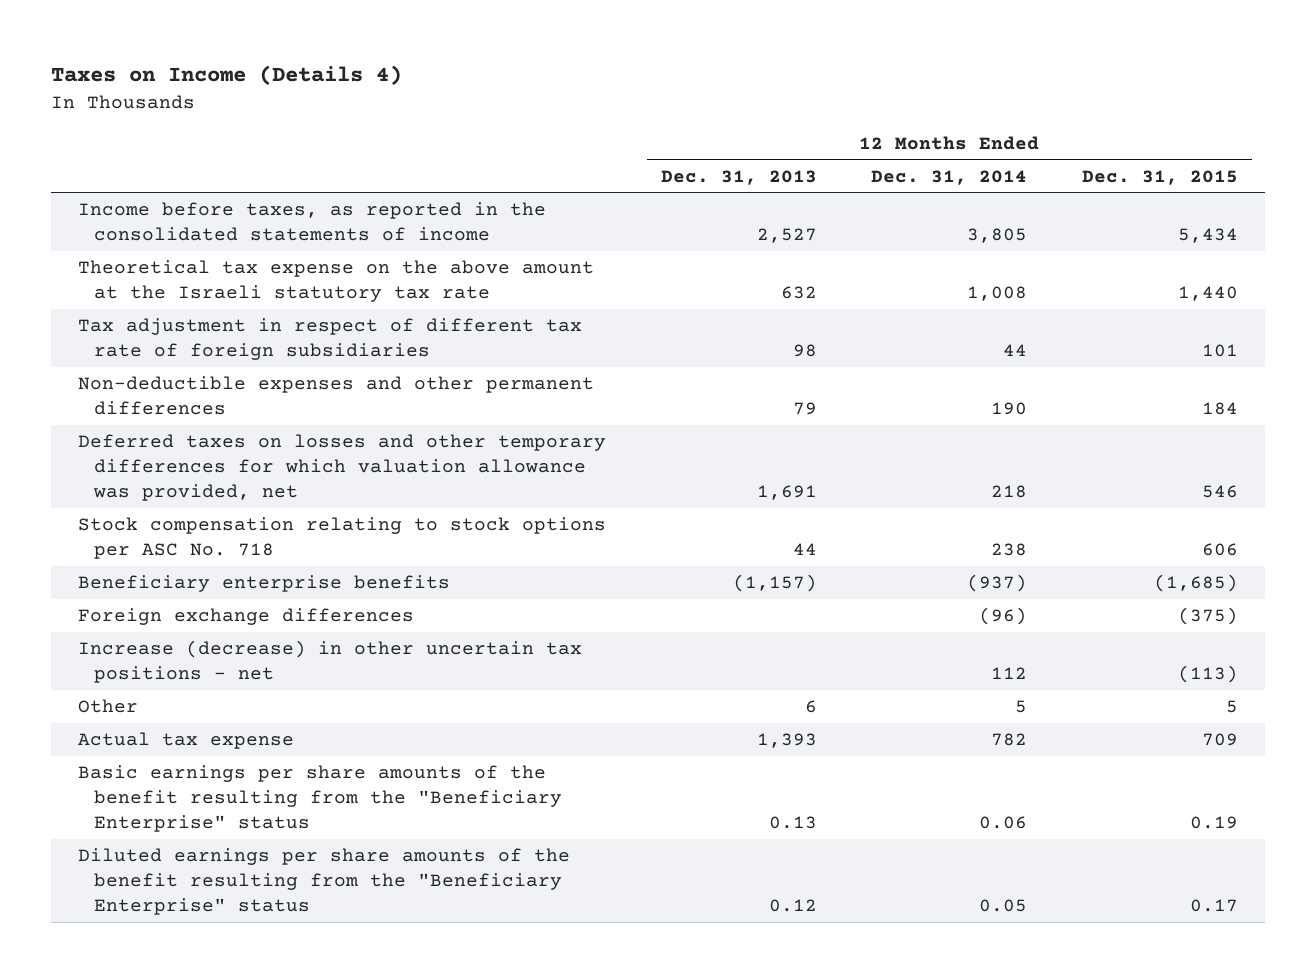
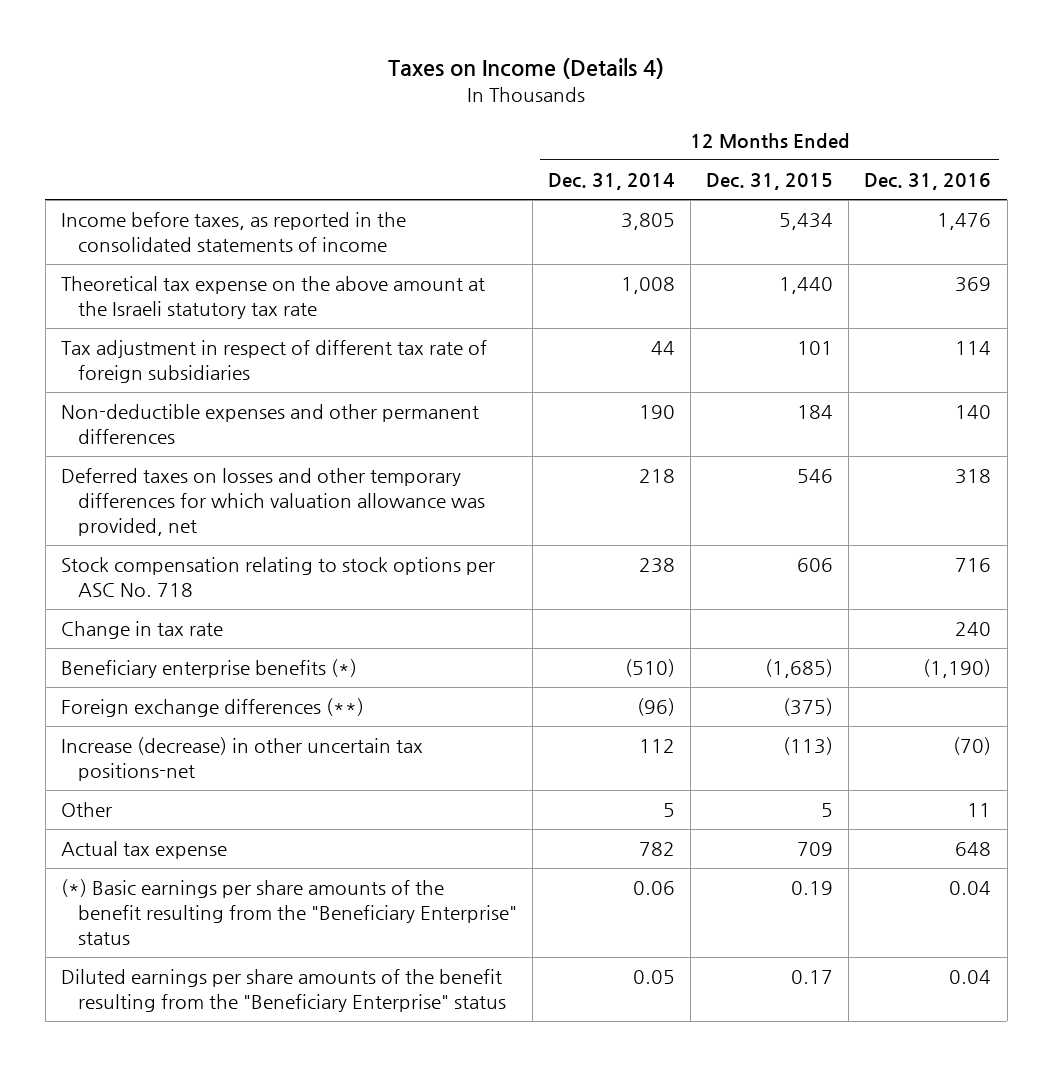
[660,169,817,185] Dec. 31, 2013 -> none
none -> [864,173,992,191] Dec. 31, 2016
none -> [60,621,223,640] Change in tax rate
[78,574,451,592] Beneficiary enterprise benefits -> [60,659,357,679] Beneficiary enterprise benefits (*)
[967,573,1028,592] (937) -> [625,659,676,678] (510)
[78,607,415,625] Foreign exchange differences -> [60,698,364,718] Foreign exchange differences (**)
[78,639,583,683] Increase (decrease) in other uncertain tax positions - net -> [60,737,423,782] Increase (decrease) in other uncertain tax positions-net
[78,764,562,833] Basic earnings per share amounts of the benefit resulting from the "Beneficiary Enterprise" status -> [60,879,517,946] (*) Basic earnings per share amounts of the benefit resulting from the "Beneficiary Enterprise" status

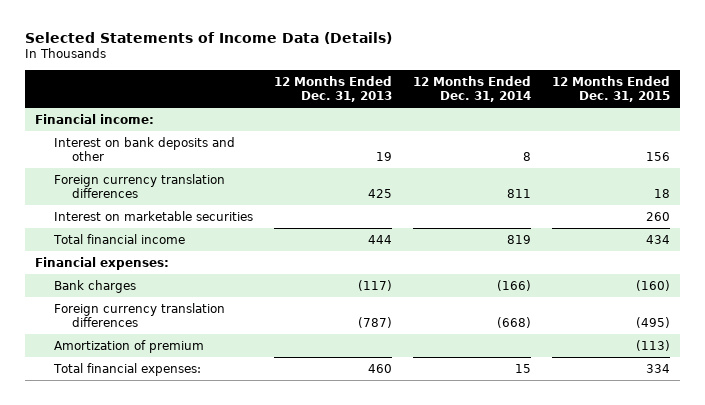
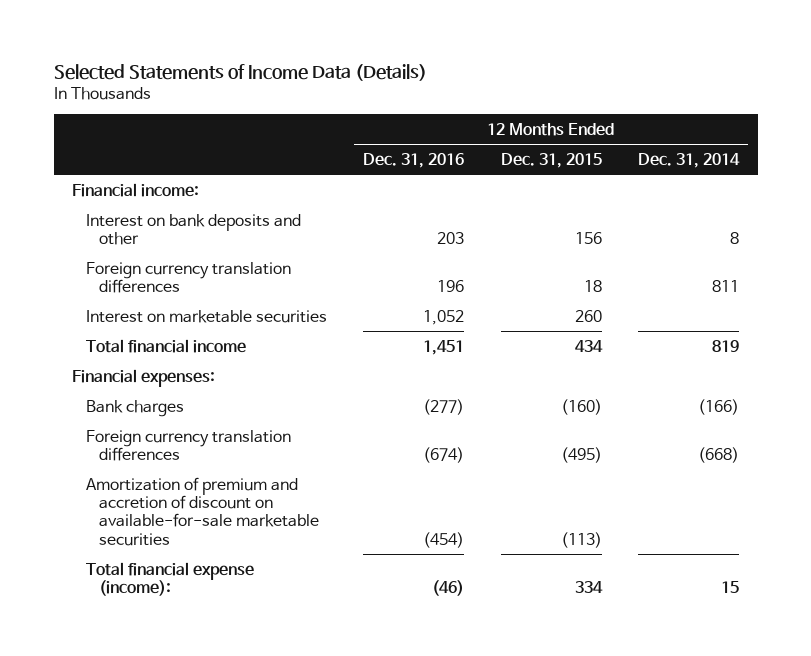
[273,75,392,102] 12 Months Ended Dec. 31, 2013 -> none
none -> [363,152,465,168] Dec. 31, 2016
[53,339,204,353] Amortization of premium -> [85,476,320,546] Amortization of premium and accretion of discount on available-for-sale marketable securities
[52,362,201,376] Total financial expenses: -> [85,561,254,596] Total financial expense (income):

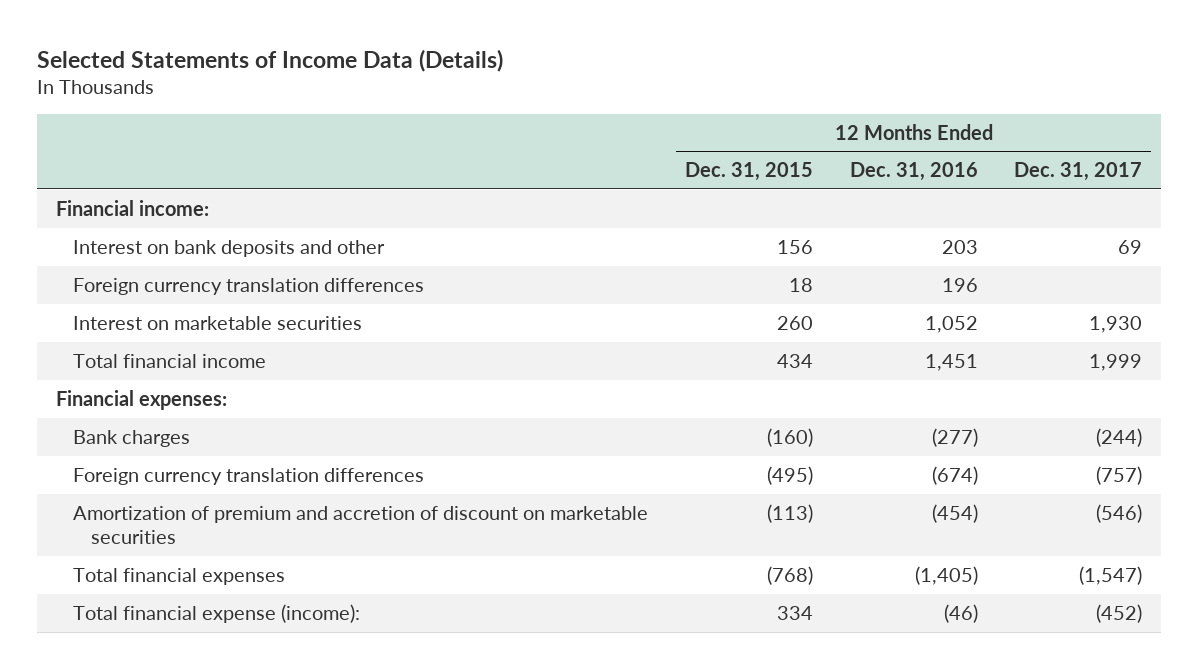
[638,152,741,168] Dec. 31, 2014 -> none
none -> [1014,162,1143,182] Dec. 31, 2017
[85,476,320,546] Amortization of premium and accretion of discount on available-for-sale marketable securities -> [73,505,649,545] Amortization of premium and accretion of discount on marketable securities
none -> [73,567,286,585] Total financial expenses

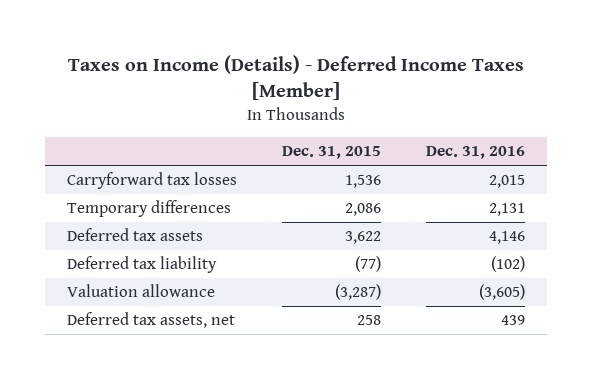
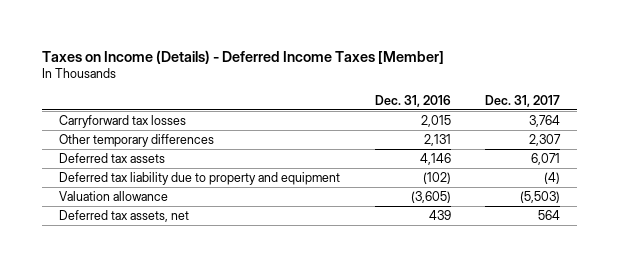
[281,146,381,160] Dec. 31, 2015 -> none
none -> [485,94,561,107] Dec. 31, 2017
[66,200,231,218] Temporary differences -> [59,133,215,147] Other temporary differences
[66,256,217,274] Deferred tax liability -> none
none -> [59,171,341,185] Deferred tax liability due to property and equipment

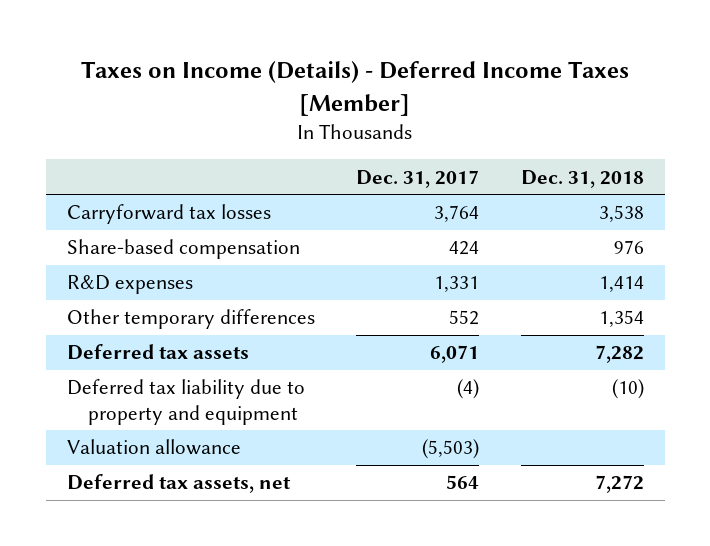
[374,94,451,107] Dec. 31, 2016 -> none
none -> [520,169,644,188] Dec. 31, 2018
none -> [66,239,300,260] Share-based compensation
none -> [66,275,193,295] R&D expenses
[529,133,562,146] 2,307 -> [449,310,480,326] 552

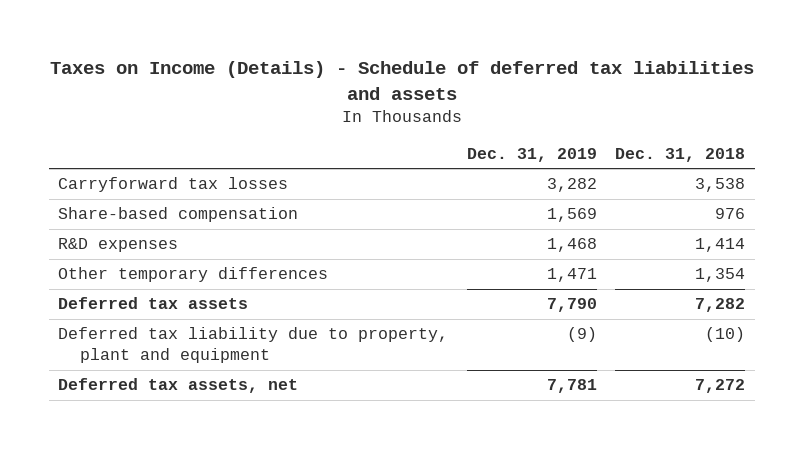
[81,61,630,116] Taxes on Income (Details) - Deferred Income Taxes [Member] -> [49,61,754,100] Taxes on Income (Details) - Schedule of deferred tax liabilities and assets
[356,169,480,188] Dec. 31, 2017 -> none
none -> [466,147,597,162] Dec. 31, 2019
[66,439,241,456] Valuation allowance -> none
[66,379,305,425] Deferred tax liability due to property and equipment -> [58,327,449,364] Deferred tax liability due to property, plant and equipment

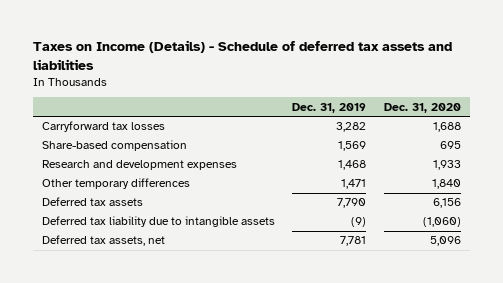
[49,61,754,100] Taxes on Income (Details) - Schedule of deferred tax liabilities and assets -> [32,40,452,70] Taxes on Income (Details) - Schedule of deferred tax assets and liabilities
[615,147,746,162] Dec. 31, 2018 -> none
none -> [384,102,462,113] Dec. 31, 2020
[58,238,179,253] R&D expenses -> [41,160,237,171] Research and development expenses
[58,327,449,364] Deferred tax liability due to property, plant and equipment -> [41,216,275,228] Deferred tax liability due to intangible assets

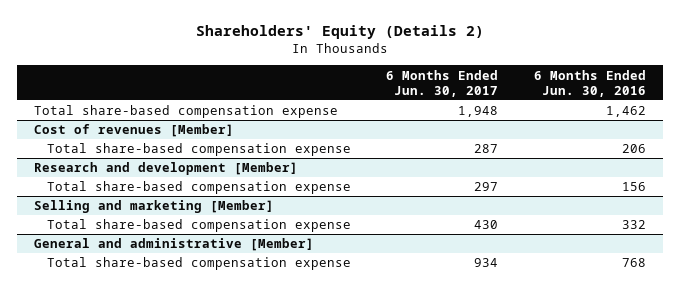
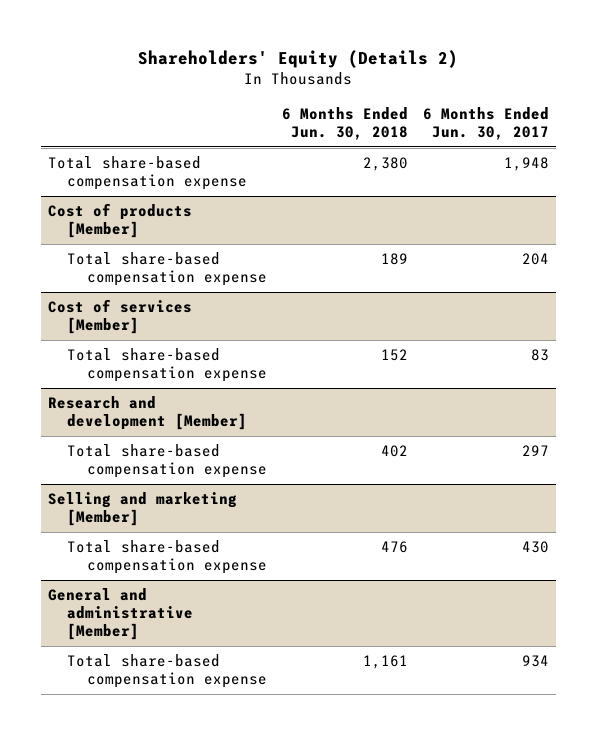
[533,69,646,97] 6 Months Ended Jun. 30, 2016 -> none
none -> [281,106,408,140] 6 Months Ended Jun. 30, 2018
[34,124,235,138] Cost of revenues [Member] -> [48,203,193,239] Cost of products [Member]
[474,144,499,154] 287 -> [521,253,549,266] 204
none -> [48,299,193,335] Cost of services [Member]
none -> [67,348,267,383] Total share-based compensation expense

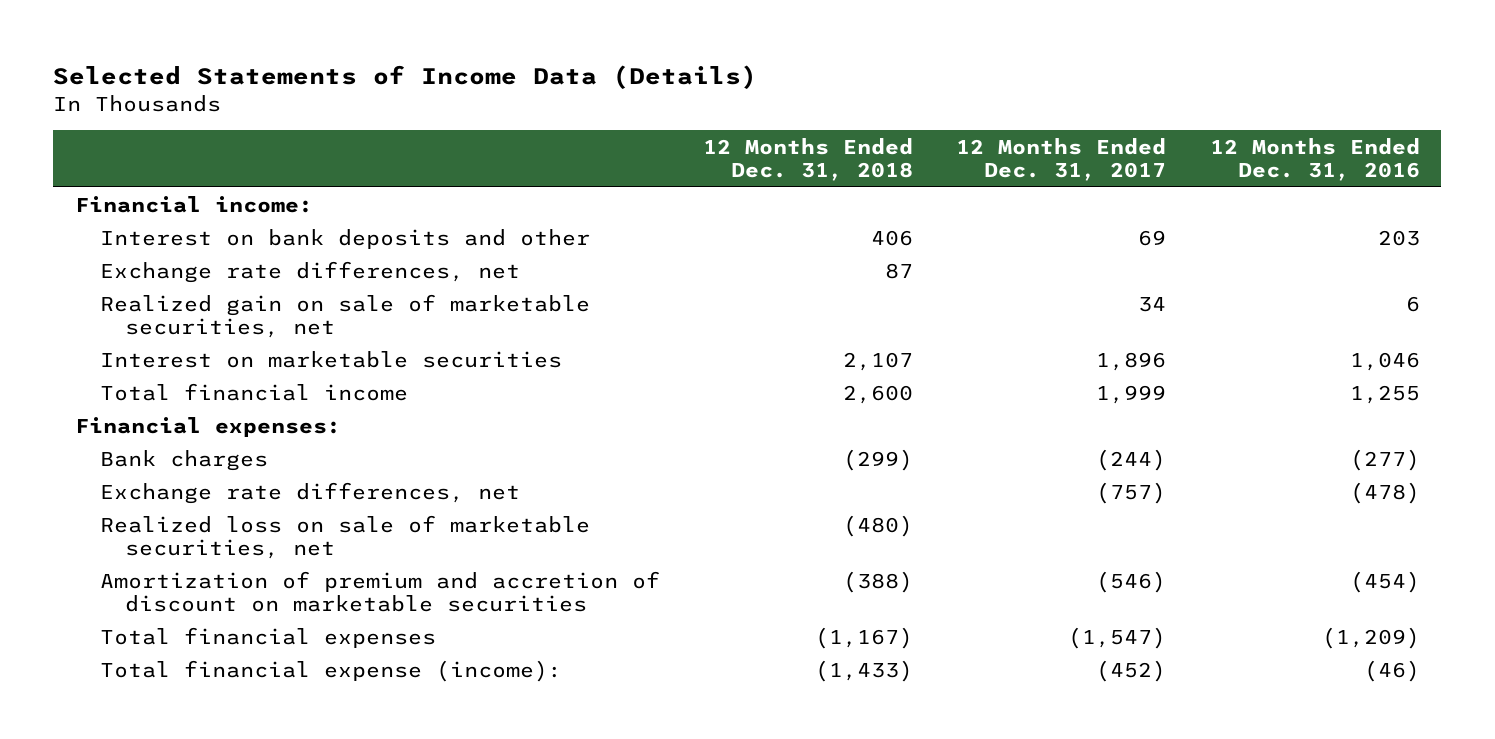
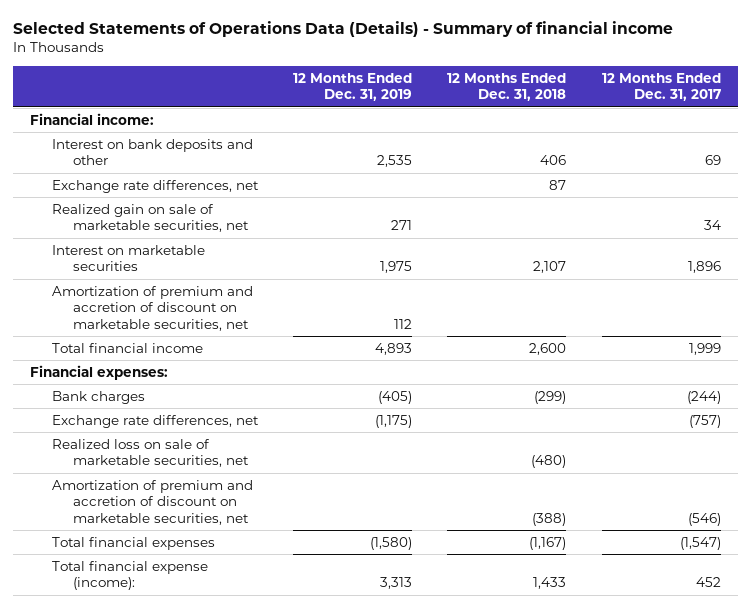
[53,64,758,89] Selected Statements of Income Data (Details) -> [12,20,673,37] Selected Statements of Operations Data (Details) - Summary of financial income
[1209,137,1420,181] 12 Months Ended Dec. 31, 2016 -> none
none -> [292,72,412,102] 12 Months Ended Dec. 31, 2019
none -> [51,285,253,332] Amortization of premium and accretion of discount on marketable securities, net
[99,570,660,612] Amortization of premium and accretion of discount on marketable securities -> [51,479,253,526] Amortization of premium and accretion of discount on marketable securities, net
[815,659,914,682] (1,433) -> [533,577,567,590] 1,433
[1096,659,1167,682] (452) -> [695,577,721,588] 452

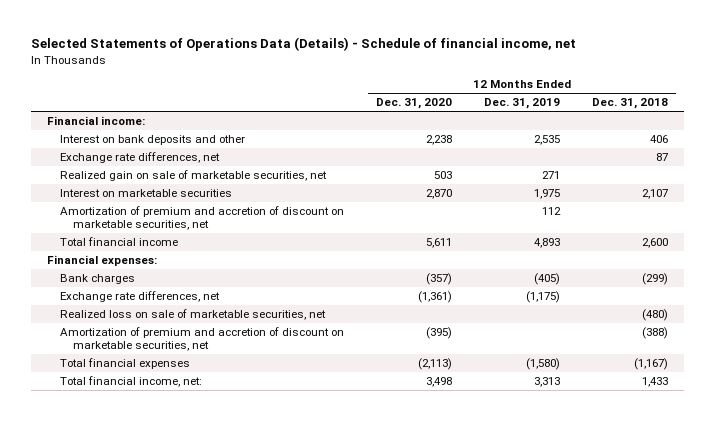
[12,20,673,37] Selected Statements of Operations Data (Details) - Summary of financial income -> [30,37,576,52] Selected Statements of Operations Data (Details) - Schedule of financial income, net
[601,72,721,102] 12 Months Ended Dec. 31, 2017 -> none
none -> [375,98,452,110] Dec. 31, 2020
[51,560,208,591] Total financial expense (income): -> [59,376,202,388] Total financial income, net:

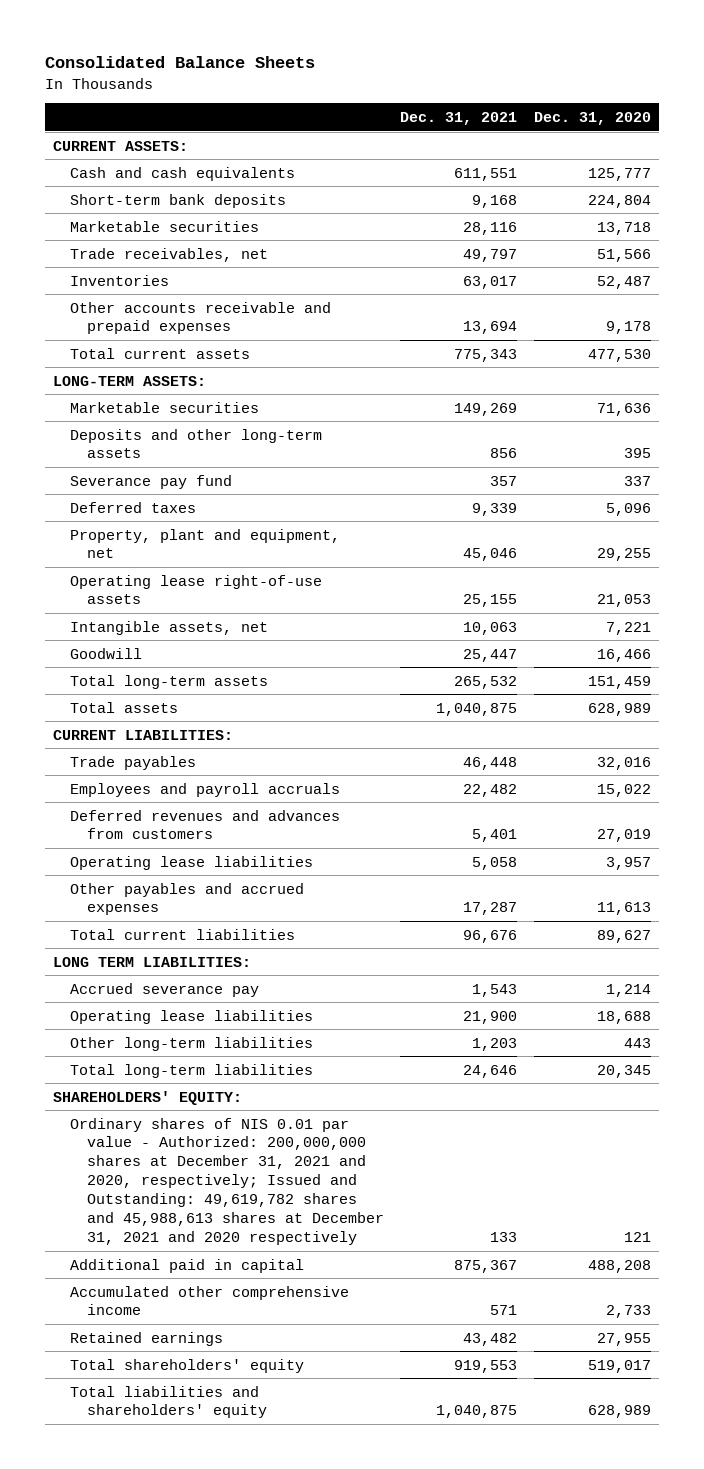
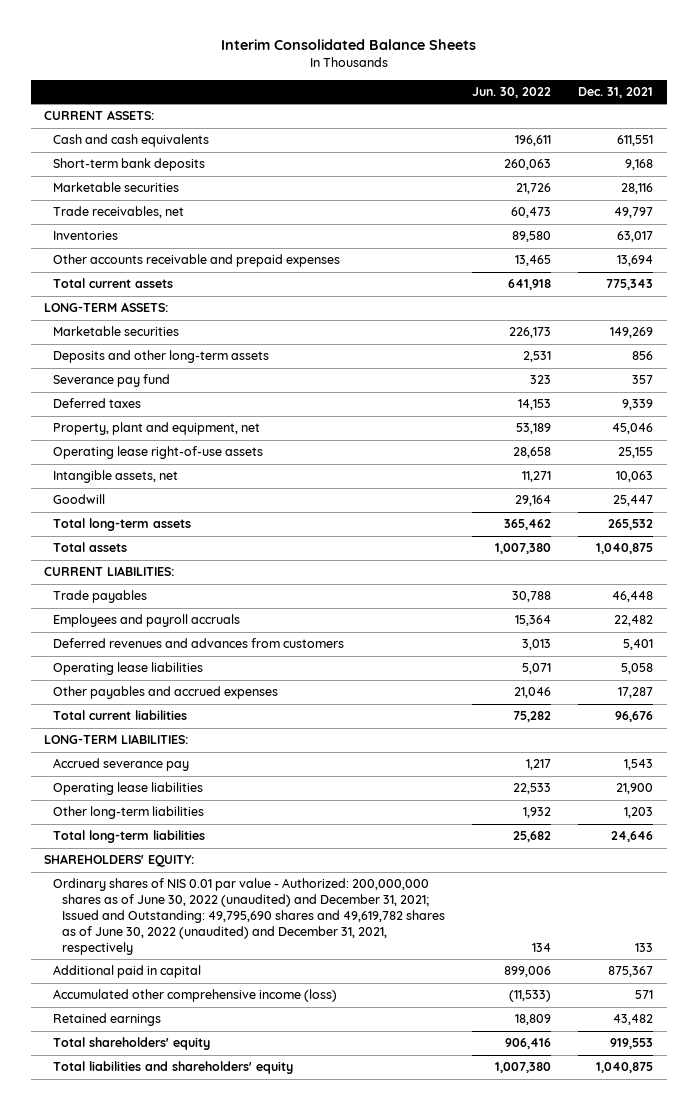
[45,56,316,69] Consolidated Balance Sheets -> [220,39,476,51] Interim Consolidated Balance Sheets
[533,112,651,126] Dec. 31, 2020 -> none
none -> [472,86,552,98] Jun. 30, 2022
[53,956,252,967] LONG TERM LIABILITIES: -> [43,734,188,745] LONG-TERM LIABILITIES:
[70,1117,385,1245] Ordinary shares of NIS 0.01 par value - Authorized: 200,000,000 shares at December 31, 2021 and 2020, respectively; Issued and Outstanding: 49,619,782 shares and 45,988,613 shares at December 31, 2021 and 2020 respectively -> [53,878,446,955] Ordinary shares of NIS 0.01 par value - Authorized: 200,000,000 shares as of June 30, 2022 (unaudited) and December 31, 2021; Issued and Outstanding: 49,795,690 shares and 49,619,782 shares as of June 30, 2022 (unaudited) and December 31, 2021, respectively
[70,1285,350,1316] Accumulated other comprehensive income -> [53,989,338,1003] Accumulated other comprehensive income (loss)

